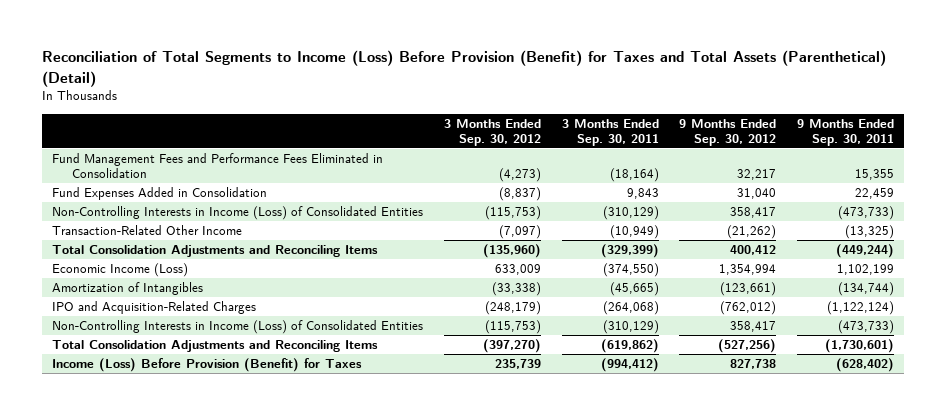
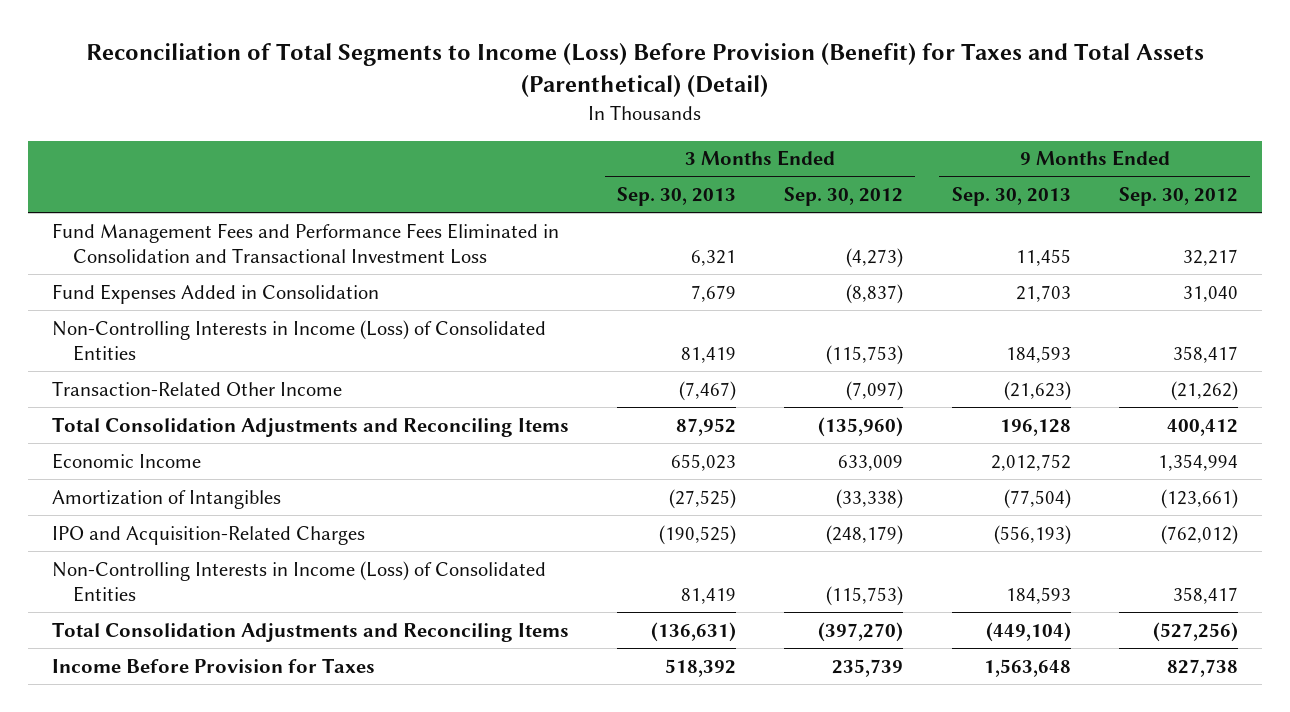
[561,118,659,146] 3 Months Ended Sep. 30, 2011 -> none
[797,118,895,146] 9 Months Ended Sep. 30, 2011 -> none
none -> [616,187,736,207] Sep. 30, 2013
none -> [951,187,1071,207] Sep. 30, 2013
[52,152,384,179] Fund Management Fees and Performance Fees Eliminated in Consolidation -> [51,222,559,265] Fund Management Fees and Performance Fees Eliminated in Consolidation and Transactional Investment Loss
[52,262,189,277] Economic Income (Loss) -> [51,452,201,469] Economic Income
[52,357,363,372] Income (Loss) Before Provision (Benefit) for Taxes -> [51,657,375,673] Income Before Provision for Taxes

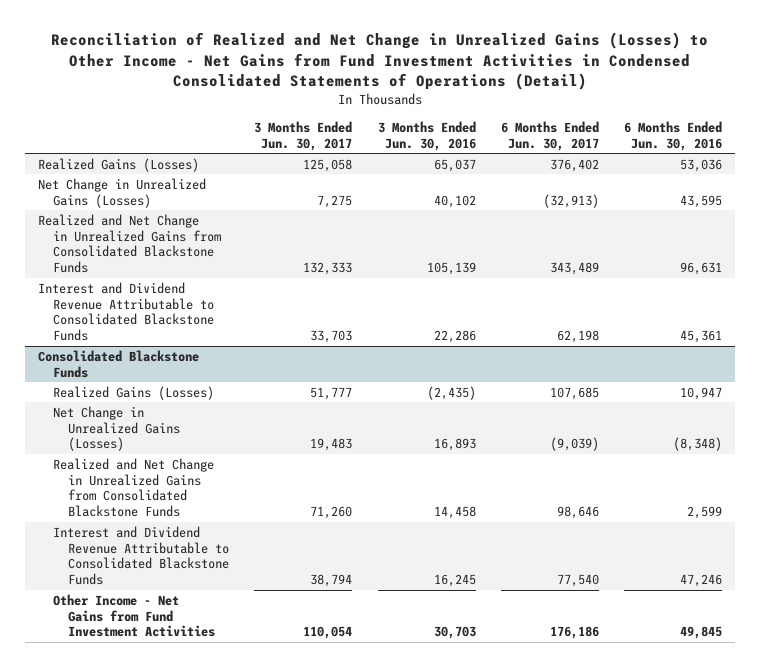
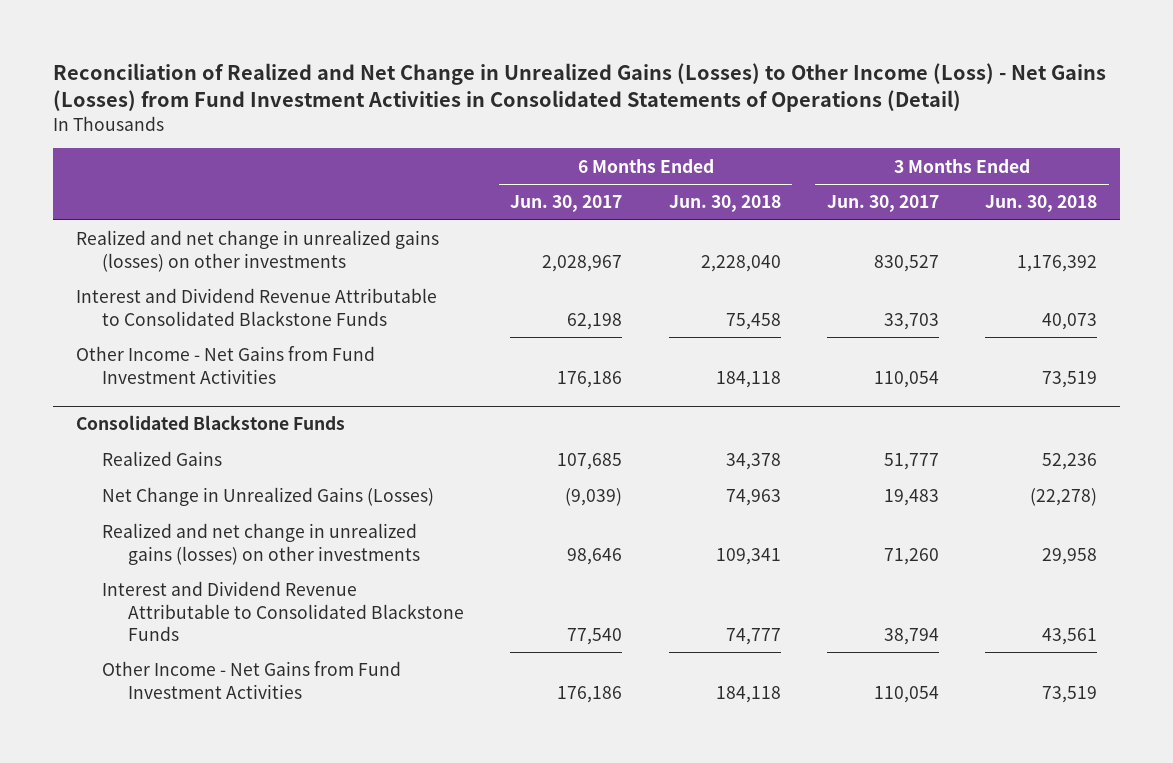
[50,32,708,91] Reconciliation of Realized and Net Change in Unrealized Gains (Losses) to Other Income - Net Gains from Fund Investment Activities in Condensed Consolidated Statements of Operations (Detail) -> [52,62,1106,113] Reconciliation of Realized and Net Change in Unrealized Gains (Losses) to Other Income (Loss) - Net Gains (Losses) from Fund Investment Activities in Consolidated Statements of Operations (Detail)
[377,120,476,151] 3 Months Ended Jun. 30, 2016 -> none
[624,120,723,151] 6 Months Ended Jun. 30, 2016 -> none
none -> [668,195,781,213] Jun. 30, 2018
none -> [985,195,1098,213] Jun. 30, 2018
[37,157,199,172] Realized Gains (Losses) -> none
[37,177,206,208] Net Change in Unrealized Gains (Losses) -> none
[37,213,221,274] Realized and Net Change in Unrealized Gains from Consolidated Blackstone Funds -> [75,230,439,272] Realized and net change in unrealized gains (losses) on other investments
[303,262,353,276] 132,333 -> [874,254,940,272] 830,527
[549,262,599,276] 343,489 -> [542,254,623,272] 2,028,967
none -> [75,346,375,384] Other Income - Net Gains from Fund Investment Activities
[52,385,214,400] Realized Gains (Losses) -> [102,451,223,467] Realized Gains
[52,457,214,518] Realized and Net Change in Unrealized Gains from Consolidated Blackstone Funds -> [102,523,421,565] Realized and net change in unrealized gains (losses) on other investments

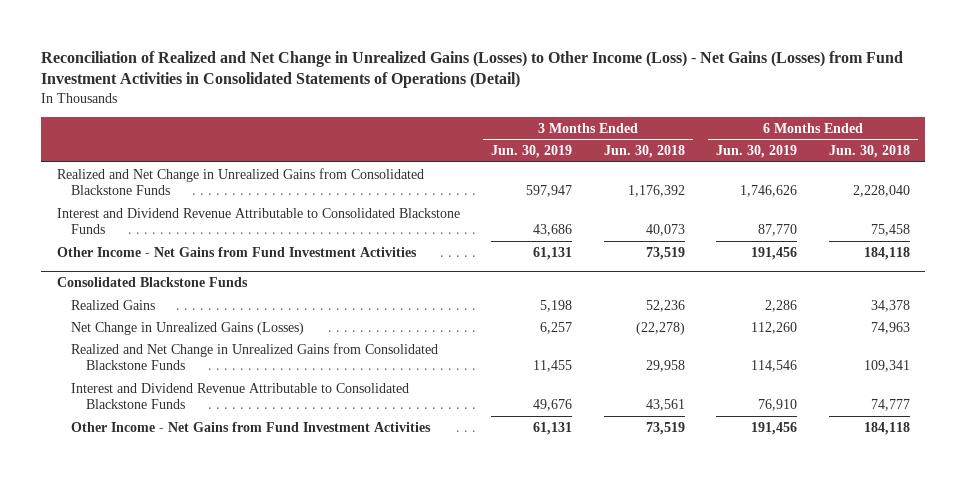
[510,195,623,213] Jun. 30, 2017 -> none
[827,195,940,213] Jun. 30, 2017 -> none
none -> [491,145,573,159] Jun. 30, 2019
none -> [716,145,798,159] Jun. 30, 2019
[75,230,439,272] Realized and net change in unrealized gains (losses) on other investments -> [56,167,424,196] Realized and Net Change in Unrealized Gains from Consolidated Blackstone Funds
[102,523,421,565] Realized and net change in unrealized gains (losses) on other investments -> [71,342,439,371] Realized and Net Change in Unrealized Gains from Consolidated Blackstone Funds

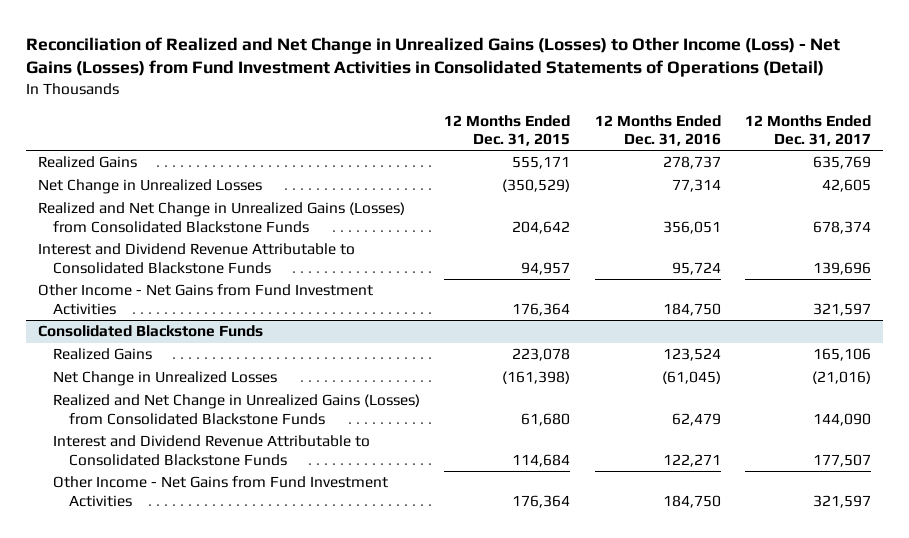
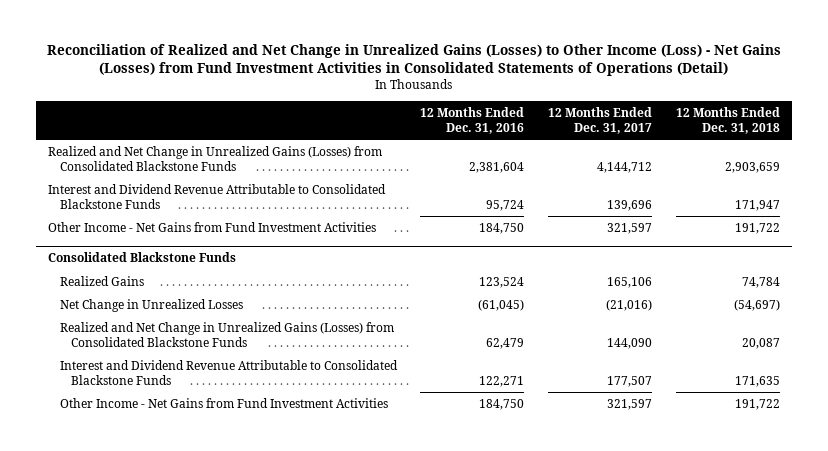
[444,114,571,146] 12 Months Ended Dec. 31, 2015 -> none
none -> [675,106,780,134] 12 Months Ended Dec. 31, 2018
[37,156,137,169] Realized Gains -> none
[37,179,262,195] Net Change in Unrealized Losses -> none
[662,220,721,234] 356,051 -> [469,161,525,173] 2,381,604
[812,220,871,234] 678,374 -> [597,161,653,173] 4,144,712

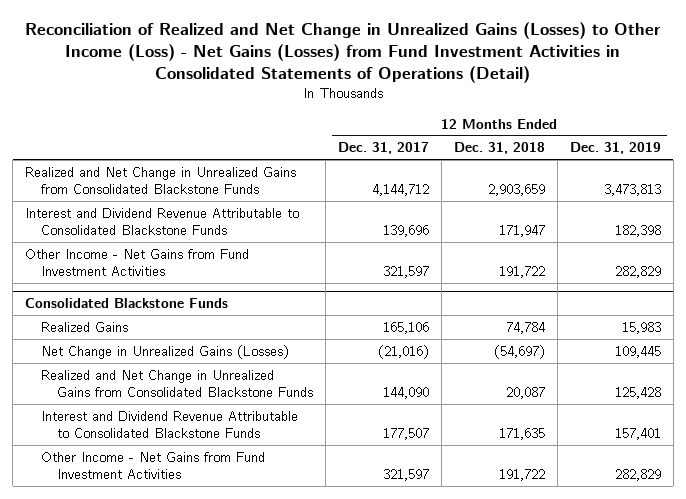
[420,106,525,134] 12 Months Ended Dec. 31, 2016 -> none
none -> [569,142,661,155] Dec. 31, 2019
[48,145,383,171] Realized and Net Change in Unrealized Gains (Losses) from Consolidated Blackstone Funds -> [25,166,297,194] Realized and Net Change in Unrealized Gains from Consolidated Blackstone Funds
[59,298,243,312] Net Change in Unrealized Losses -> [41,344,290,359] Net Change in Unrealized Gains (Losses)
[59,321,394,347] Realized and Net Change in Unrealized Gains (Losses) from Consolidated Blackstone Funds -> [41,369,314,397] Realized and Net Change in Unrealized Gains from Consolidated Blackstone Funds

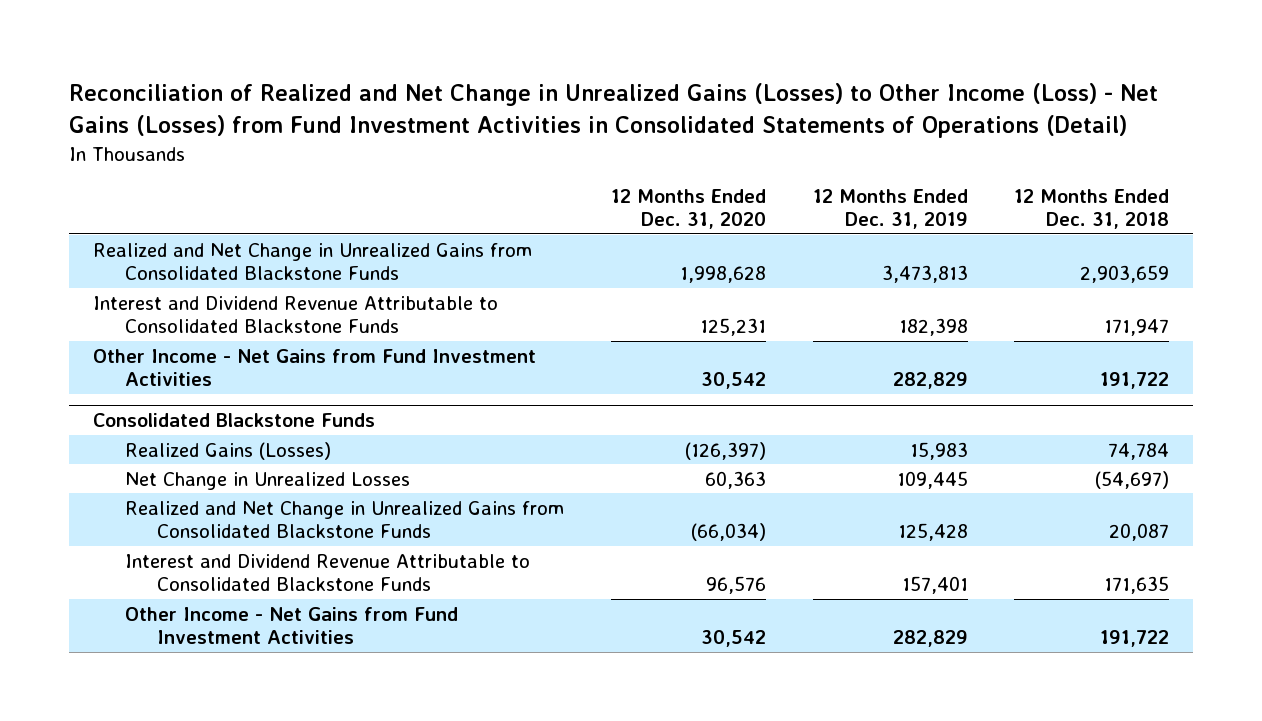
[338,142,430,155] Dec. 31, 2017 -> none
none -> [610,188,766,230] 12 Months Ended Dec. 31, 2020
[41,321,129,332] Realized Gains -> [124,441,331,460] Realized Gains (Losses)
[41,344,290,359] Net Change in Unrealized Gains (Losses) -> [124,471,410,490] Net Change in Unrealized Losses

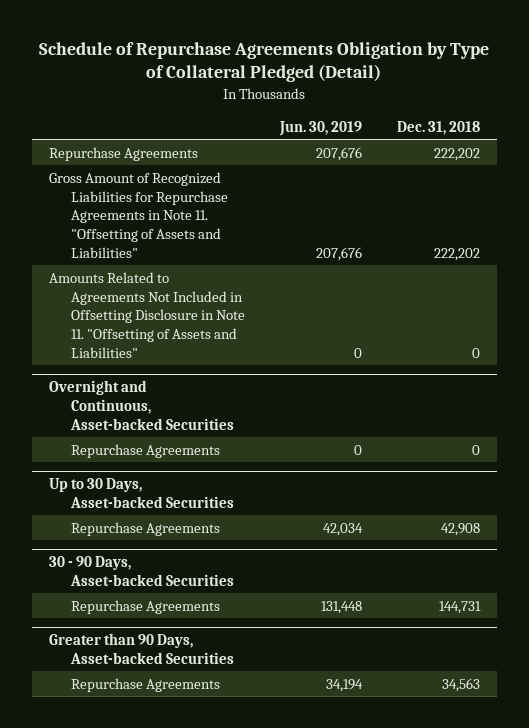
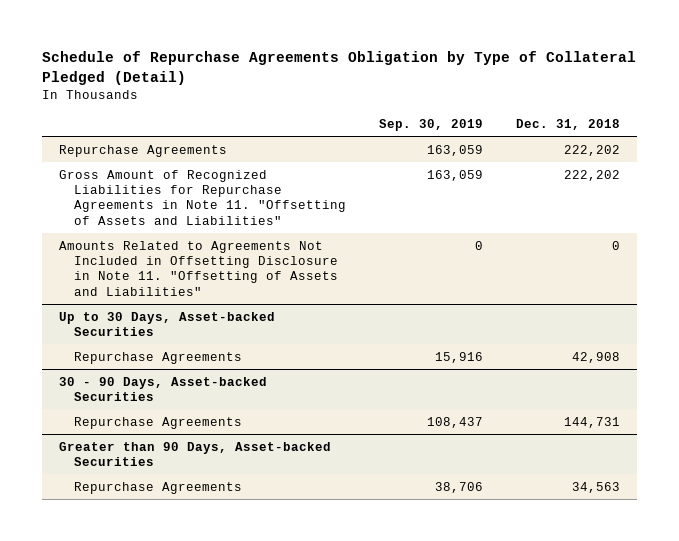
[279,120,363,136] Jun. 30, 2019 -> none
none -> [379,119,484,132] Sep. 30, 2019
[49,380,235,430] Overnight and Continuous, Asset-backed Securities -> none
[71,443,221,458] Repurchase Agreements -> none

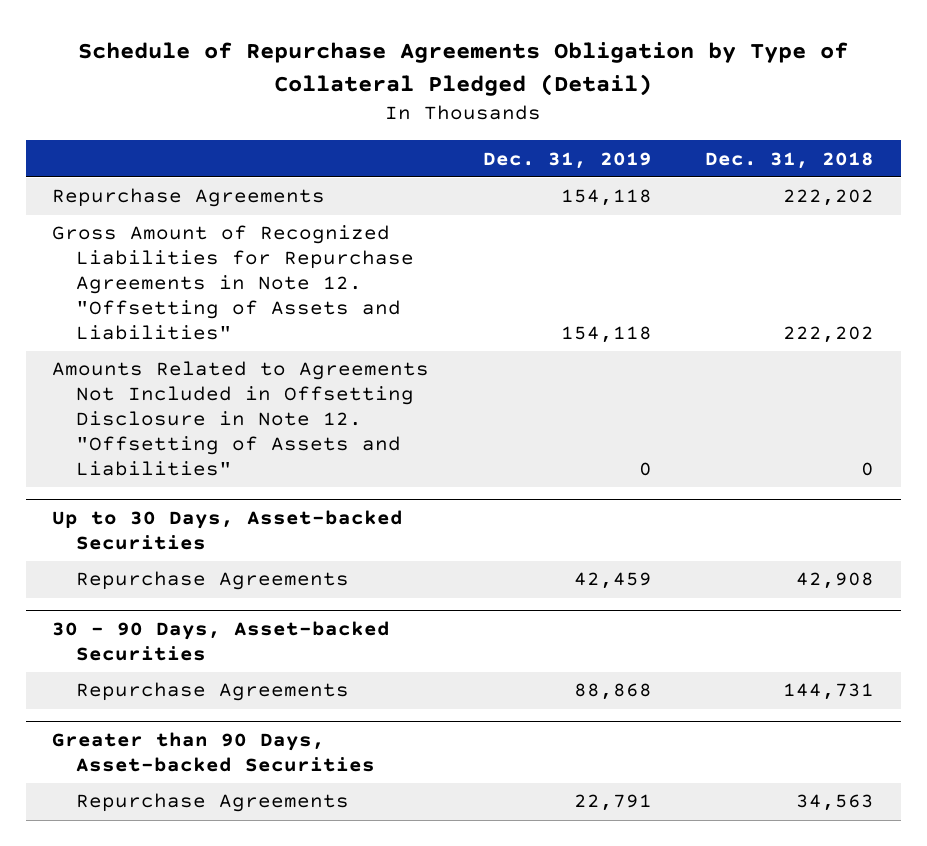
[379,119,484,132] Sep. 30, 2019 -> none
none -> [482,151,652,169] Dec. 31, 2019
[58,169,347,225] Gross Amount of Recognized Liabilities for Repurchase Agreements in Note 11. "Offsetting of Assets and Liabilities" -> [52,225,415,341] Gross Amount of Recognized Liabilities for Repurchase Agreements in Note 12. "Offsetting of Assets and Liabilities"
[58,240,339,296] Amounts Related to Agreements Not Included in Offsetting Disclosure in Note 11. "Offsetting of Assets and Liabilities" -> [52,361,430,477] Amounts Related to Agreements Not Included in Offsetting Disclosure in Note 12. "Offsetting of Assets and Liabilities"

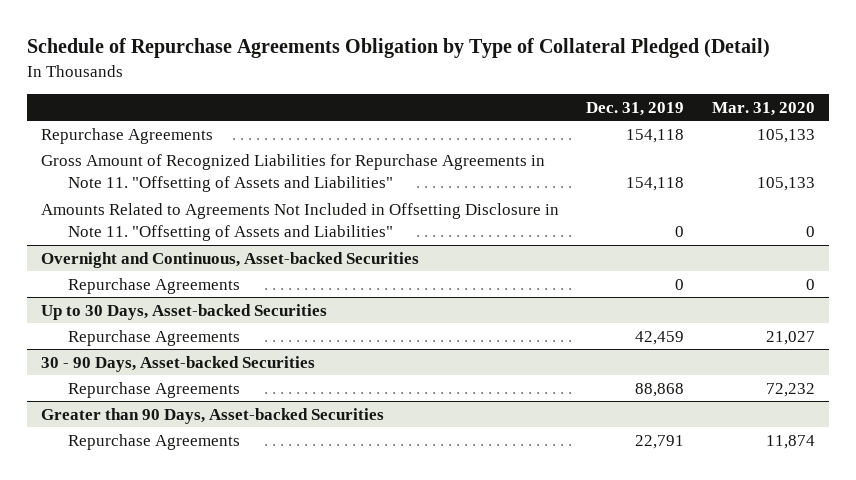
[705,151,875,169] Dec. 31, 2018 -> none
none -> [712,101,816,116] Mar. 31, 2020
[52,225,415,341] Gross Amount of Recognized Liabilities for Repurchase Agreements in Note 12. "Offsetting of Assets and Liabilities" -> [40,153,545,193] Gross Amount of Recognized Liabilities for Repurchase Agreements in Note 11. "Offsetting of Assets and Liabilities"
[52,361,430,477] Amounts Related to Agreements Not Included in Offsetting Disclosure in Note 12. "Offsetting of Assets and Liabilities" -> [40,202,559,242] Amounts Related to Agreements Not Included in Offsetting Disclosure in Note 11. "Offsetting of Assets and Liabilities"
none -> [40,251,419,268] Overnight and Continuous, Asset-backed Securities
none -> [67,277,240,294] Repurchase Agreements

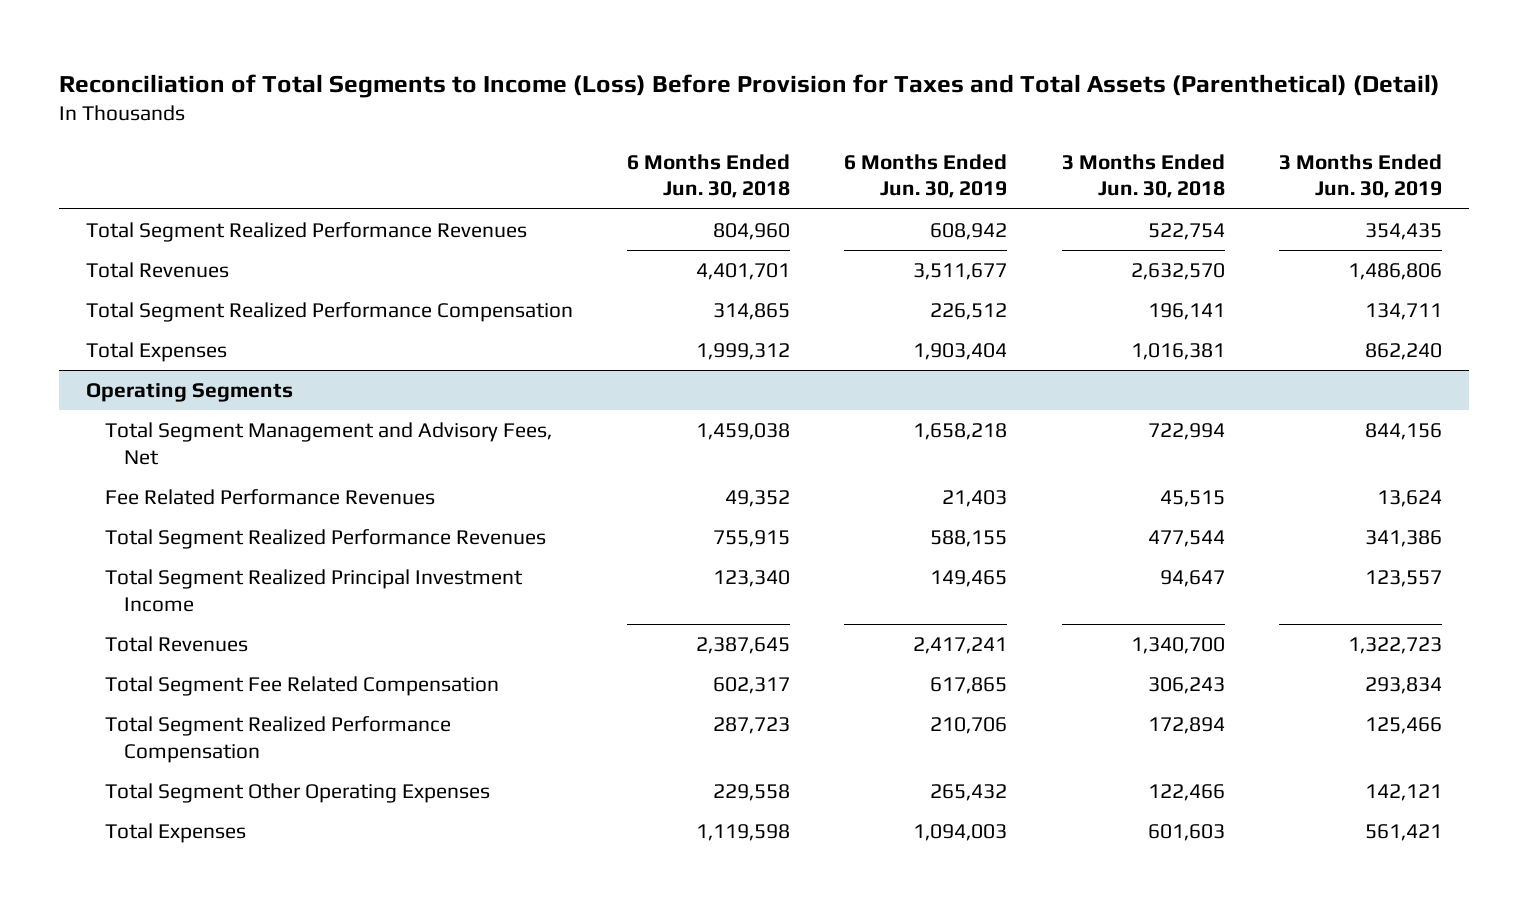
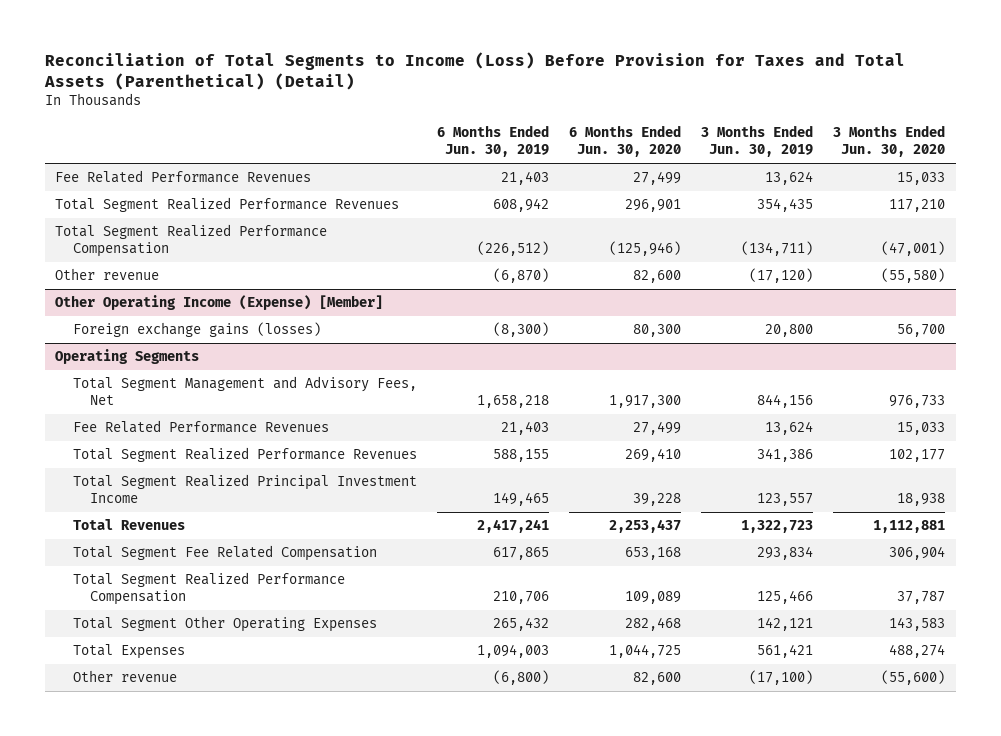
[627,153,791,199] 6 Months Ended Jun. 30, 2018 -> none
[1061,153,1225,199] 3 Months Ended Jun. 30, 2018 -> none
none -> [568,125,681,158] 6 Months Ended Jun. 30, 2020
none -> [833,125,946,158] 3 Months Ended Jun. 30, 2020
none -> [55,170,312,184] Fee Related Performance Revenues
[85,262,229,279] Total Revenues -> none
[85,342,227,363] Total Expenses -> none
[930,303,1008,321] 226,512 -> [476,241,549,257] (226,512)
[1364,303,1442,321] 134,711 -> [741,241,814,257] (134,711)
none -> [55,268,160,281] Other revenue
none -> [55,295,384,311] Other Operating Income (Expense) [Member]
none -> [72,322,321,338] Foreign exchange gains (losses)
none -> [72,670,177,683] Other revenue

